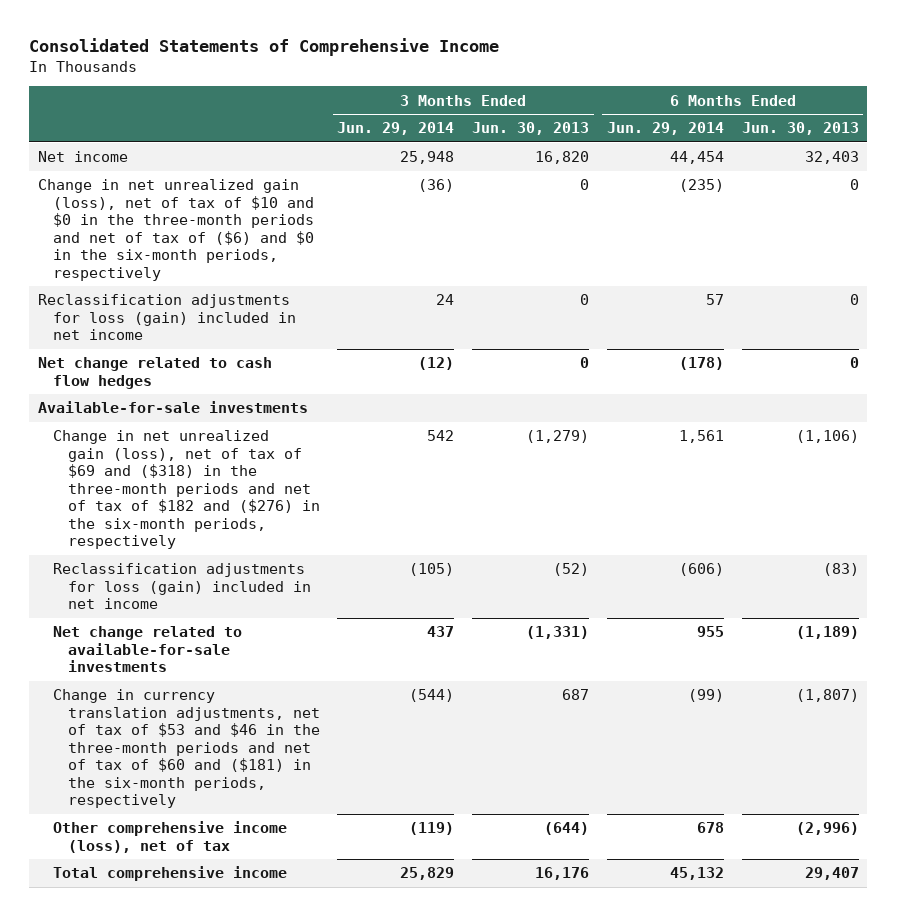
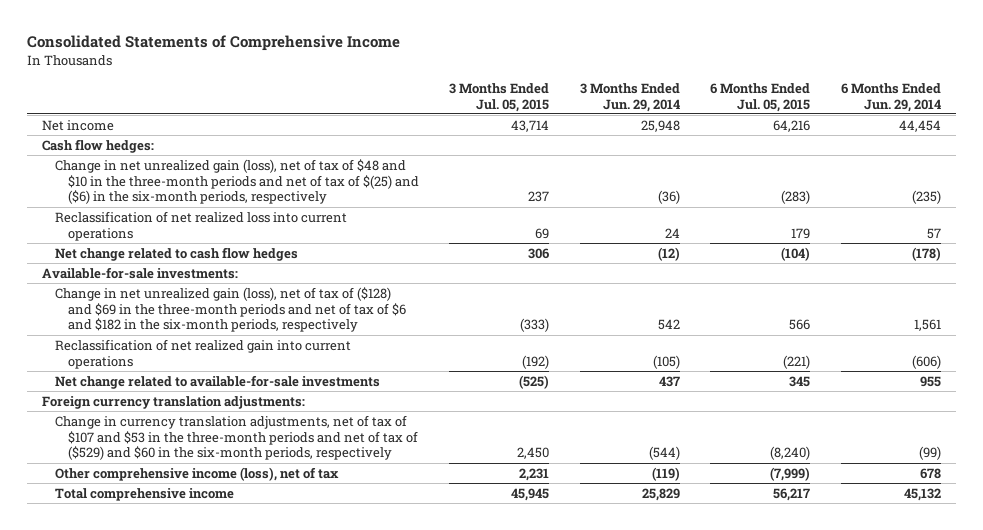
[472,122,590,136] Jun. 30, 2013 -> none
[741,122,859,136] Jun. 30, 2013 -> none
none -> [449,82,550,112] 3 Months Ended Jul. 05, 2015
none -> [710,82,811,112] 6 Months Ended Jul. 05, 2015
none -> [41,138,154,153] Cash flow hedges:
[38,179,314,281] Change in net unrealized gain (loss), net of tax of $10 and $0 in the three-month periods and net of tax of ($6) and $0 in the six-month periods, respectively -> [54,158,420,205] Change in net unrealized gain (loss), net of tax of $48 and $10 in the three-month periods and net of tax of $(25) and ($6) in the six-month periods, respectively
[38,294,296,341] Reclassification adjustments for loss (gain) included in net income -> [54,210,347,241] Reclassification of net realized loss into current operations
[38,401,309,414] Available-for-sale investments -> [41,266,238,279] Available-for-sale investments:
[52,430,320,550] Change in net unrealized gain (loss), net of tax of $69 and ($318) in the three-month periods and net of tax of $182 and ($276) in the six-month periods, respectively -> [54,286,407,333] Change in net unrealized gain (loss), net of tax of ($128) and $69 in the three-month periods and net of tax of $6 and $182 in the six-month periods, respectively
[52,563,311,610] Reclassification adjustments for loss (gain) included in net income -> [54,338,351,369] Reclassification of net realized gain into current operations
none -> [41,395,305,409] Foreign currency translation adjustments:
[52,689,320,809] Change in currency translation adjustments, net of tax of $53 and $46 in the three-month periods and net of tax of $60 and ($181) in the six-month periods, respectively -> [54,414,419,461] Change in currency translation adjustments, net of tax of $107 and $53 in the three-month periods and net of tax of ($529) and $60 in the six-month periods, respectively

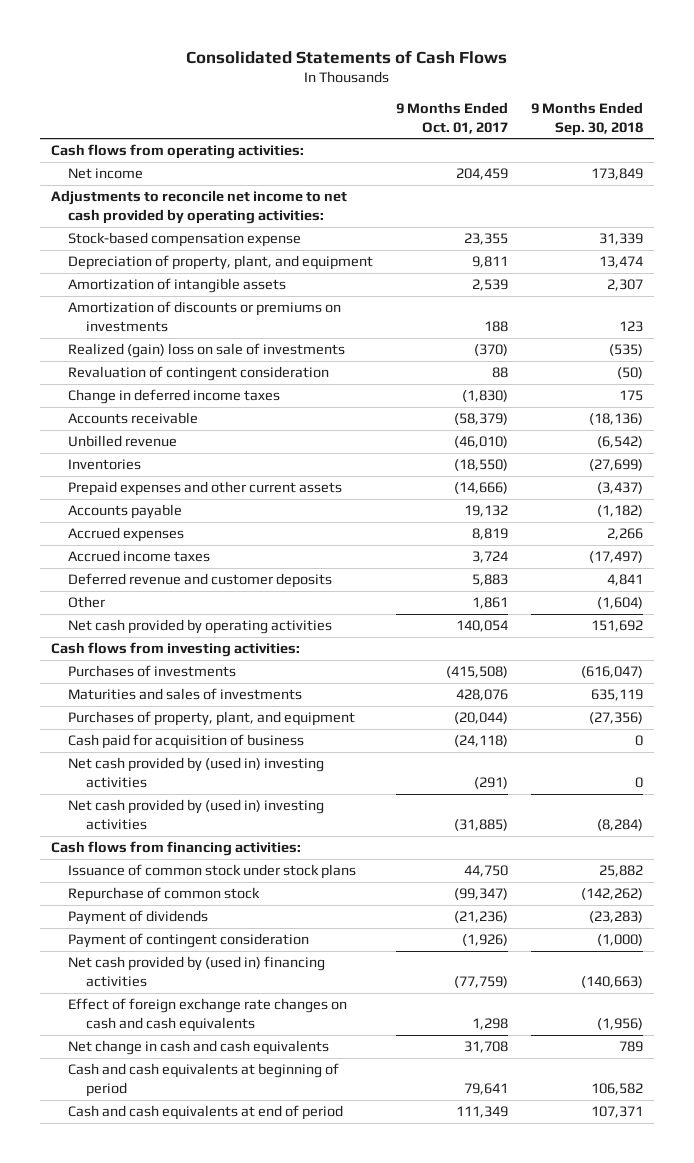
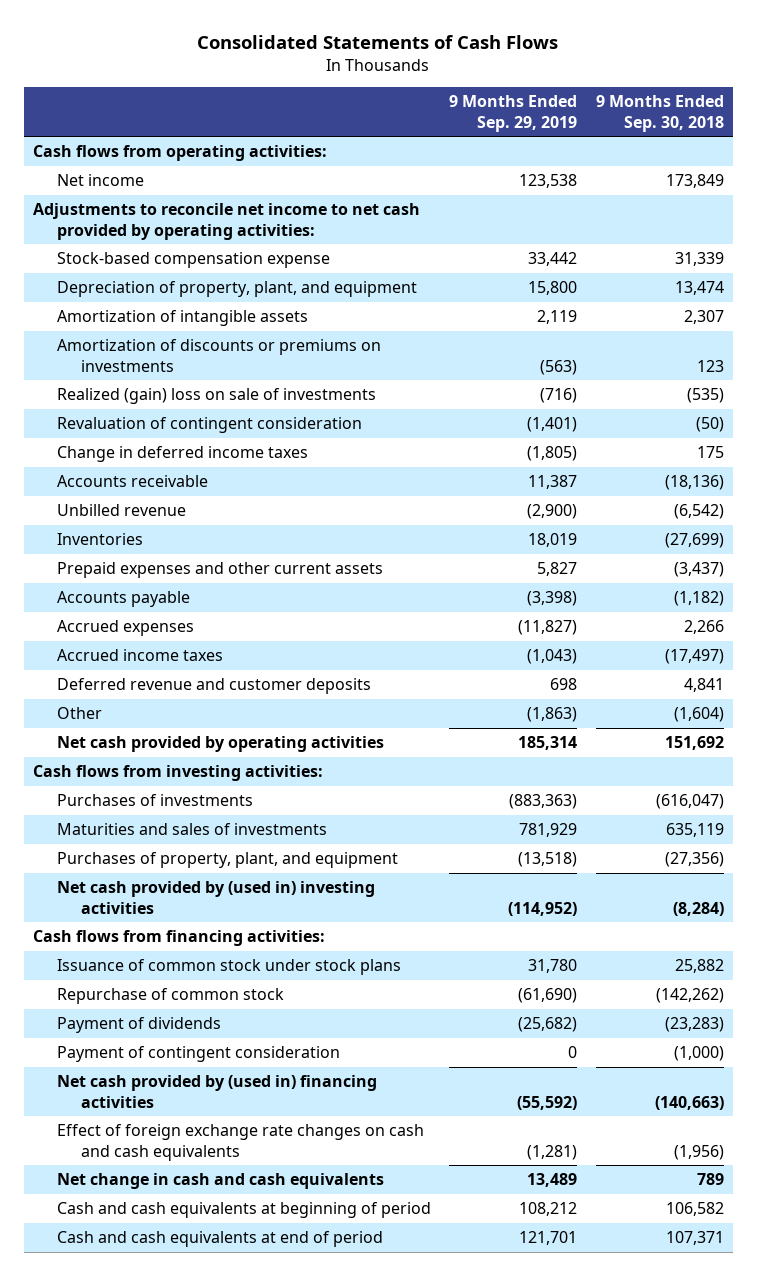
[396,102,509,134] 9 Months Ended Oct. 01, 2017 -> none
none -> [449,95,578,132] 9 Months Ended Sep. 29, 2019
[68,734,305,750] Cash paid for acquisition of business -> none
[68,757,325,788] Net cash provided by (used in) investing activities -> none

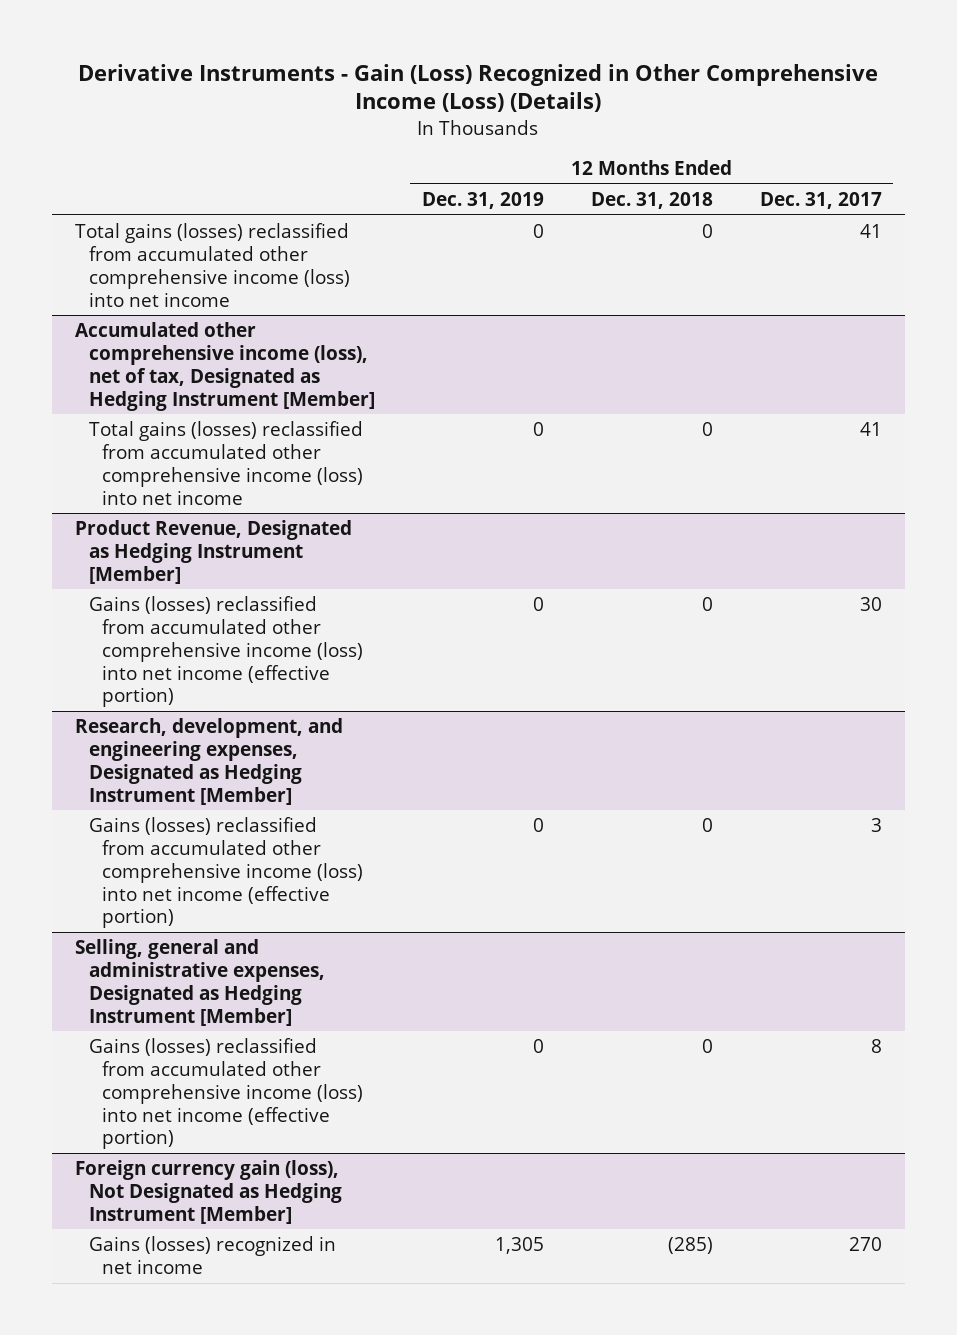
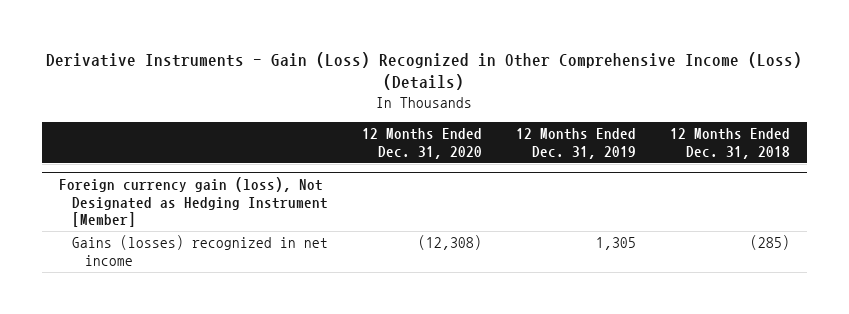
[759,191,882,209] Dec. 31, 2017 -> none
none -> [361,128,482,159] 12 Months Ended Dec. 31, 2020
[75,222,350,307] Total gains (losses) reclassified from accumulated other comprehensive income (loss) into net income -> none
[75,321,375,411] Accumulated other comprehensive income (loss), net of tax, Designated as Hedging Instrument [Member] -> none
[88,420,364,505] Total gains (losses) reclassified from accumulated other comprehensive income (loss) into net income -> none
[75,519,353,584] Product Revenue, Designated as Hedging Instrument [Member] -> none
[88,595,364,708] Gains (losses) reclassified from accumulated other comprehensive income (loss) into net income (effective portion) -> none
[75,717,344,805] Research, development, and engineering expenses, Designated as Hedging Instrument [Member] -> none
[88,816,364,929] Gains (losses) reclassified from accumulated other comprehensive income (loss) into net income (effective portion) -> none
[75,938,325,1026] Selling, general and administrative expenses, Designated as Hedging Instrument [Member] -> none
[88,1037,364,1150] Gains (losses) reclassified from accumulated other comprehensive income (loss) into net income (effective portion) -> none

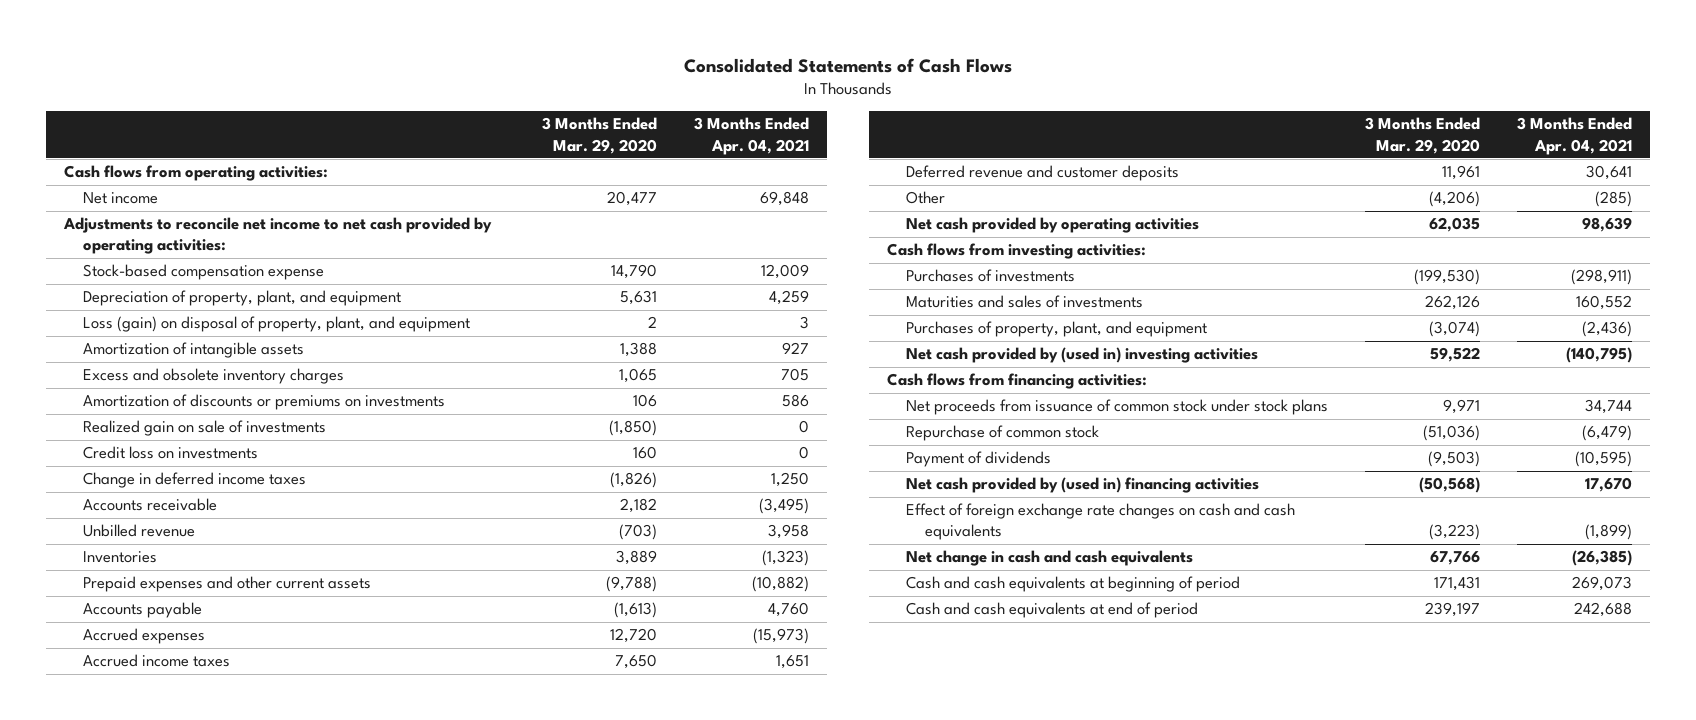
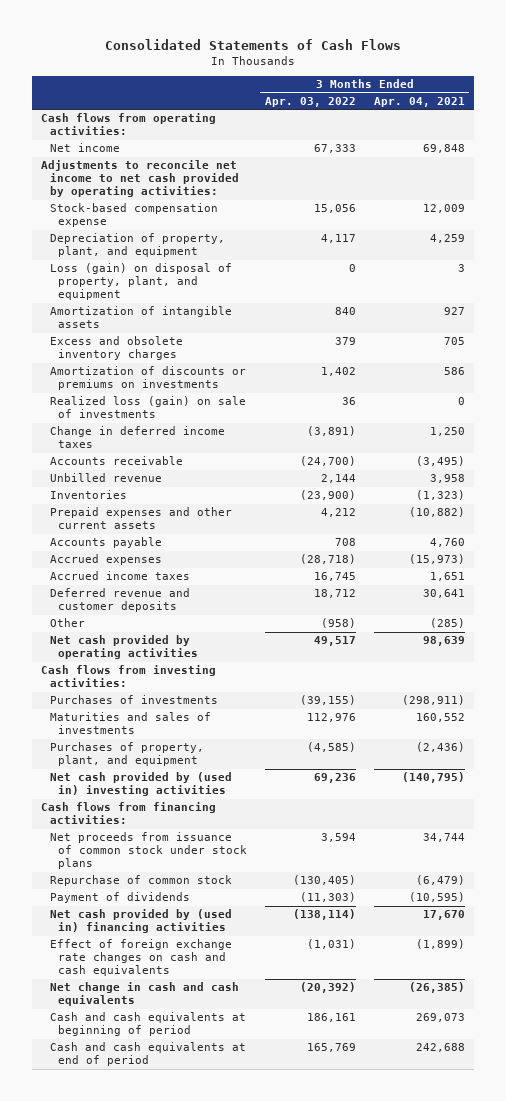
[542,117,658,154] 3 Months Ended Mar. 29, 2020 -> none
none -> [264,97,356,108] Apr. 03, 2022
[83,446,259,460] Credit loss on investments -> none
[83,420,327,437] Realized gain on sale of investments -> [49,396,246,419] Realized loss (gain) on sale of investments

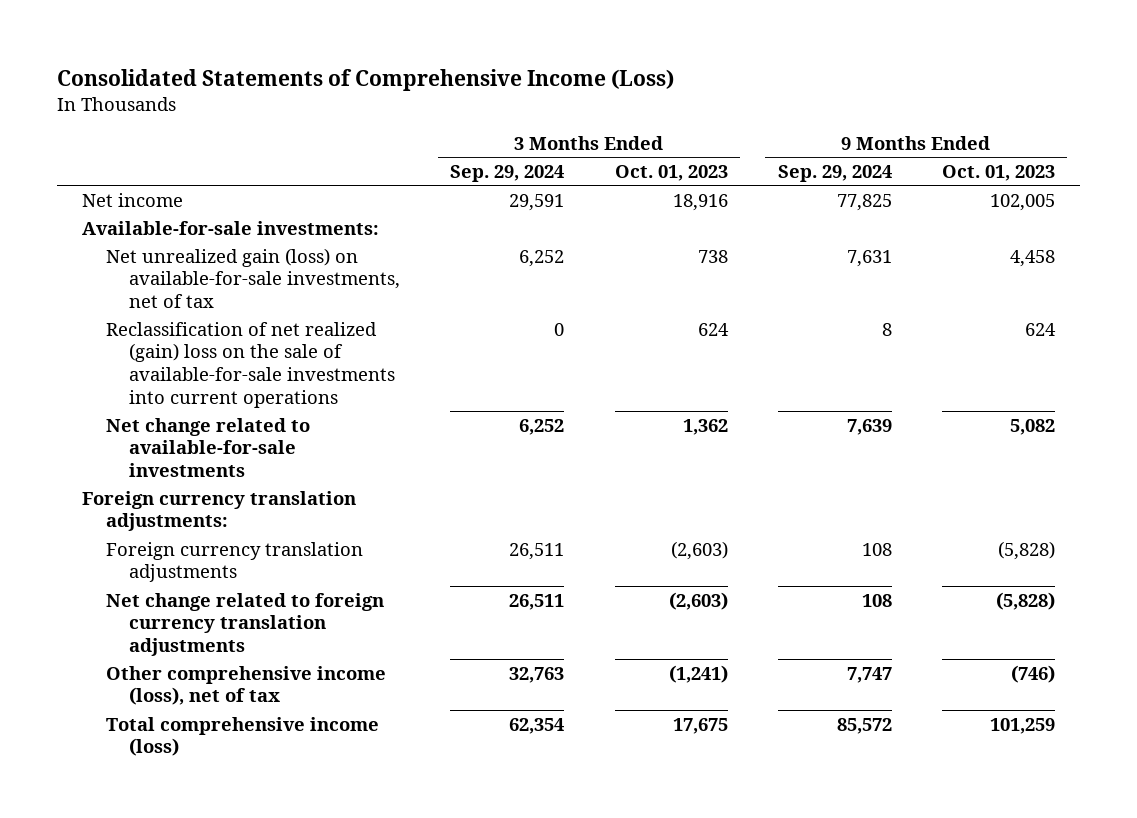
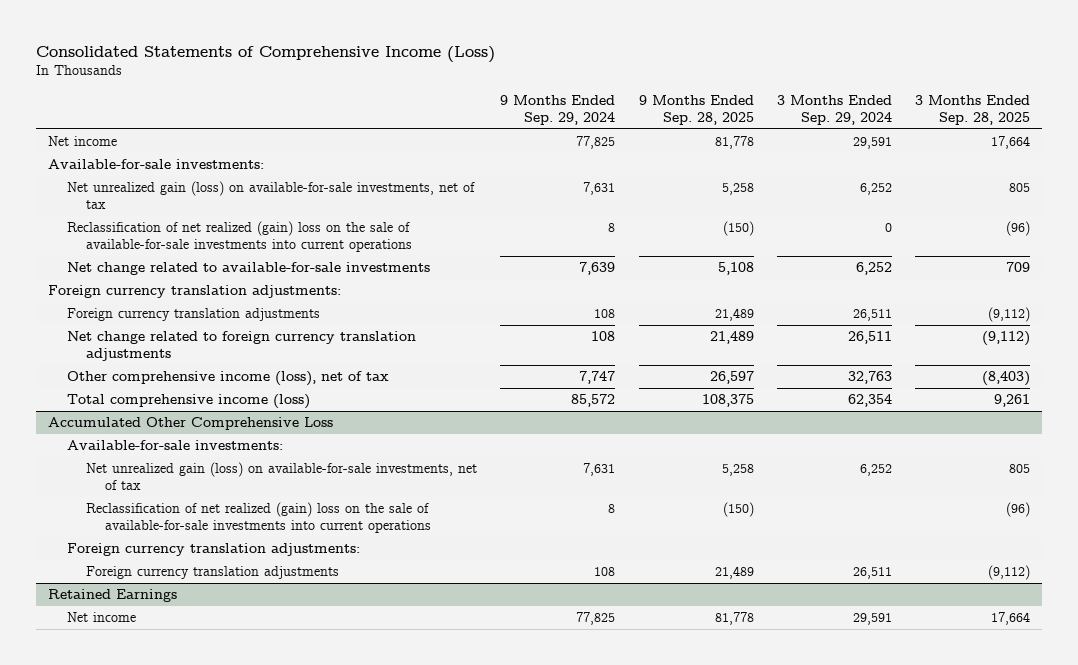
[614,164,728,181] Oct. 01, 2023 -> none
[941,164,1055,181] Oct. 01, 2023 -> none
none -> [638,94,754,126] 9 Months Ended Sep. 28, 2025
none -> [915,94,1031,126] 3 Months Ended Sep. 28, 2025
none -> [47,417,333,431] Accumulated Other Comprehensive Loss
none -> [66,440,283,451] Available-for-sale investments:
none -> [85,462,477,491] Net unrealized gain (loss) on available-for-sale investments, net of tax
none -> [85,502,432,534] Reclassification of net realized (gain) loss on the sale of available-for-sale investments into current operations
none -> [66,543,360,557] Foreign currency translation adjustments:
none -> [85,566,339,580] Foreign currency translation adjustments
none -> [47,589,177,603] Retained Earnings
none -> [66,612,136,623] Net income

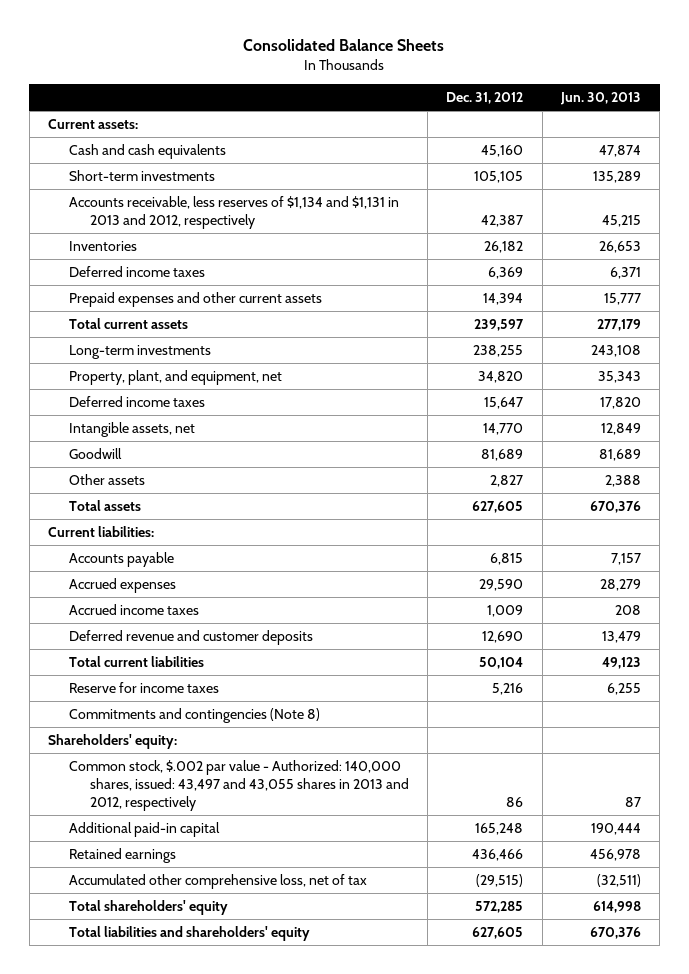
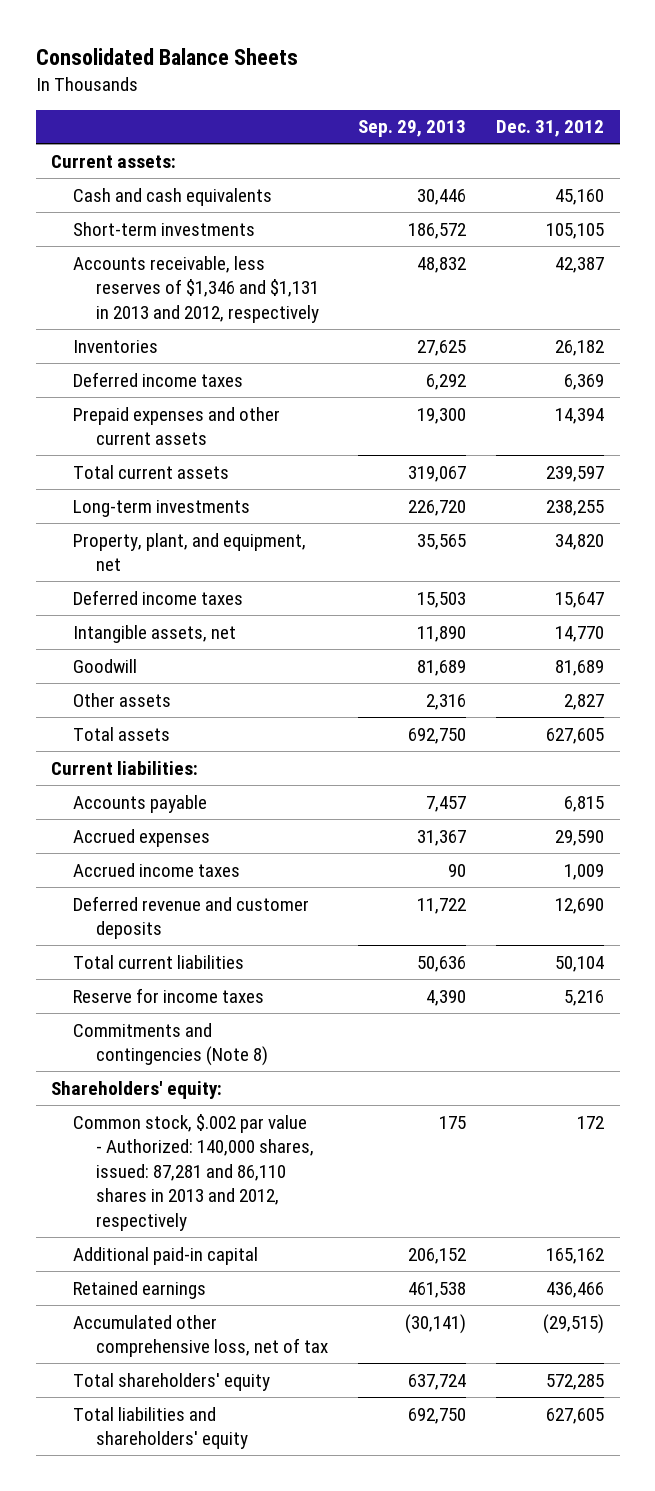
[559,92,641,106] Jun. 30, 2013 -> none
none -> [357,120,466,138] Sep. 29, 2013
[68,195,399,229] Accounts receivable, less reserves of $1,134 and $1,131 in 2013 and 2012, respectively -> [73,255,319,323] Accounts receivable, less reserves of $1,346 and $1,131 in 2013 and 2012, respectively
[68,759,409,811] Common stock, $.002 par value - Authorized: 140,000 shares, issued: 43,497 and 43,055 shares in 2013 and 2012, respectively -> [73,1113,314,1231] Common stock, $.002 par value - Authorized: 140,000 shares, issued: 87,281 and 86,110 shares in 2013 and 2012, respectively
[506,796,524,807] 86 -> [577,1115,605,1129] 172
[475,822,524,835] 165,248 -> [546,1247,605,1264] 165,162

